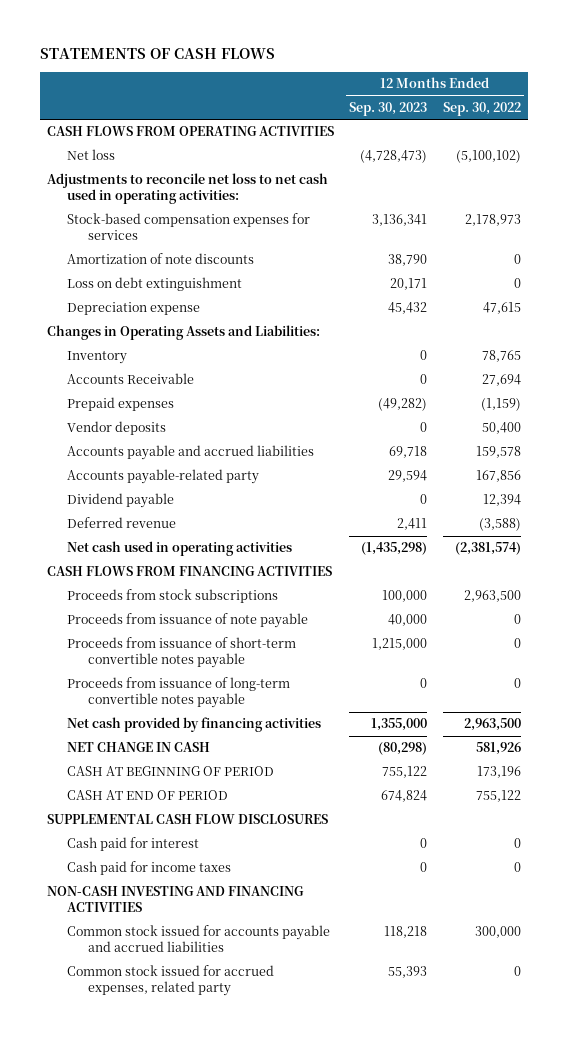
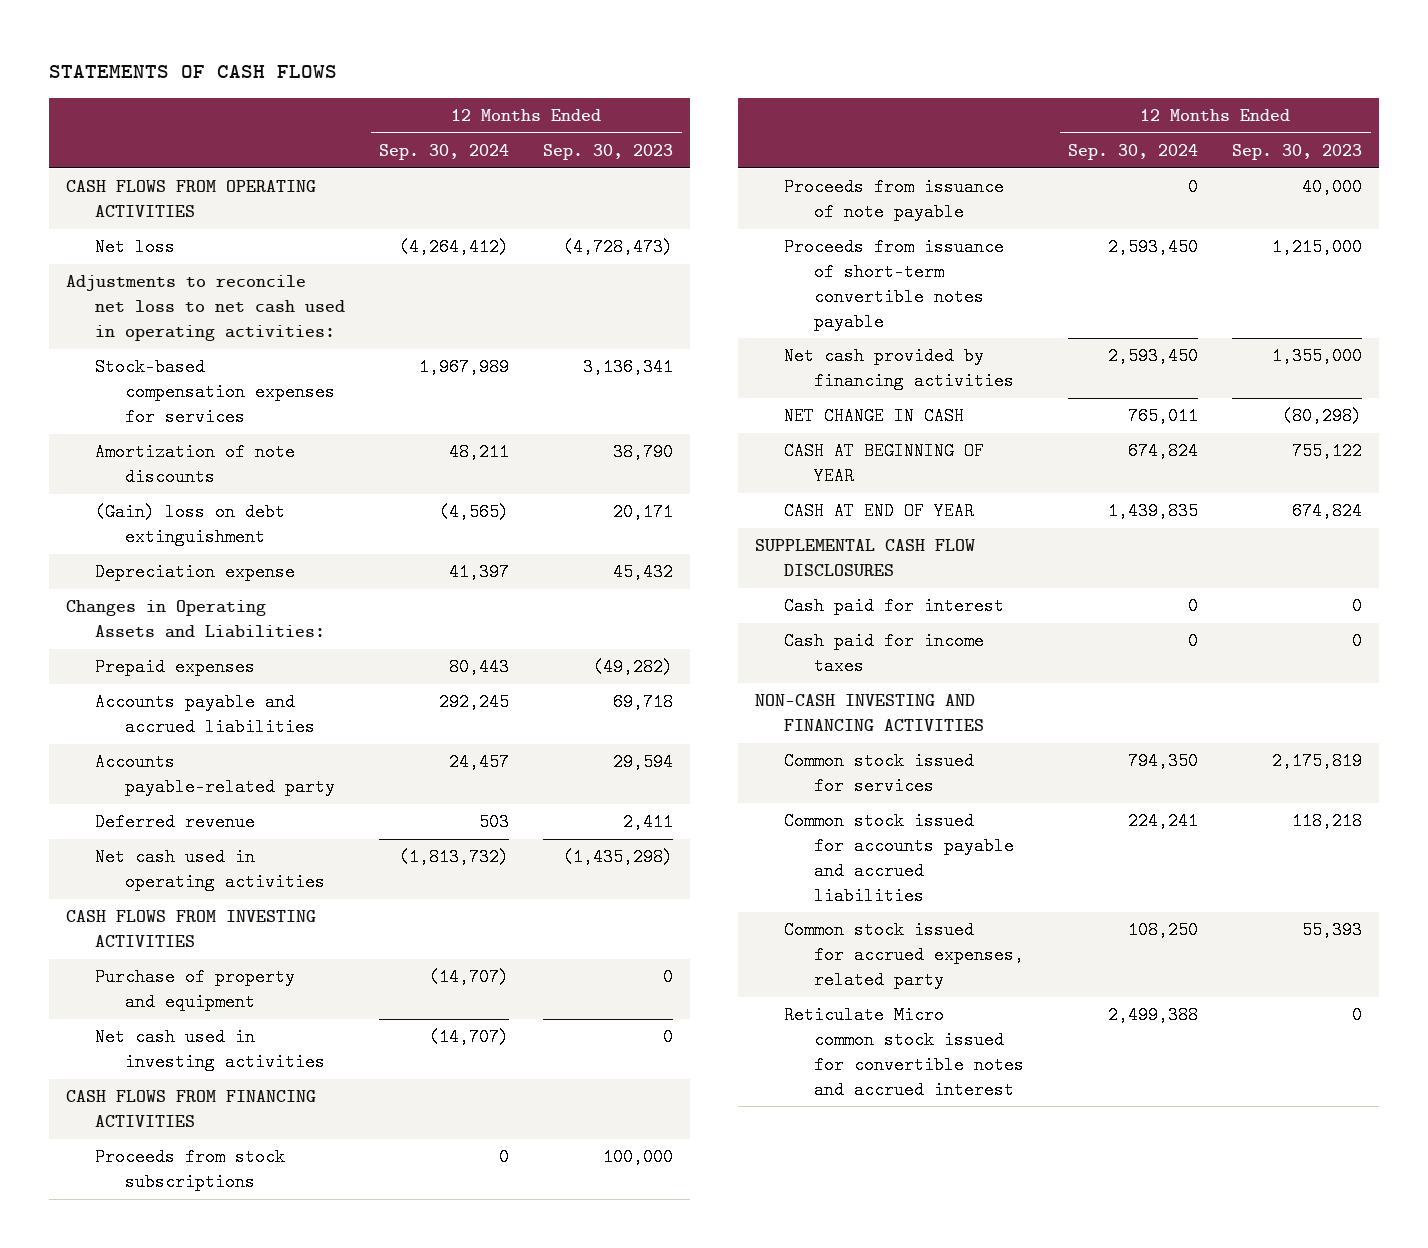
[442,102,521,117] Sep. 30, 2022 -> none
none -> [379,144,510,161] Sep. 30, 2024
[67,277,243,292] Loss on debt extinguishment -> [95,503,286,547] (Gain) loss on debt extinguishment
[67,351,128,365] Inventory -> none
[67,373,195,385] Accounts Receivable -> none
[67,421,167,436] Vendor deposits -> none
[67,493,175,509] Dividend payable -> none
none -> [65,910,316,948] CASH FLOWS FROM INVESTING ACTIVITIES
none -> [95,968,296,1012] Purchase of property and equipment
none -> [95,1028,325,1072] Net cash used in investing activities
[67,677,291,709] Proceeds from issuance of long-term convertible notes payable -> none
[67,766,275,777] CASH AT BEGINNING OF PERIOD -> [784,442,985,486] CASH AT BEGINNING OF YEAR
[67,790,229,801] CASH AT END OF PERIOD -> [784,502,975,521] CASH AT END OF YEAR
none -> [784,752,975,796] Common stock issued for services
none -> [784,1006,1024,1099] Reticulate Micro common stock issued for convertible notes and accrued interest

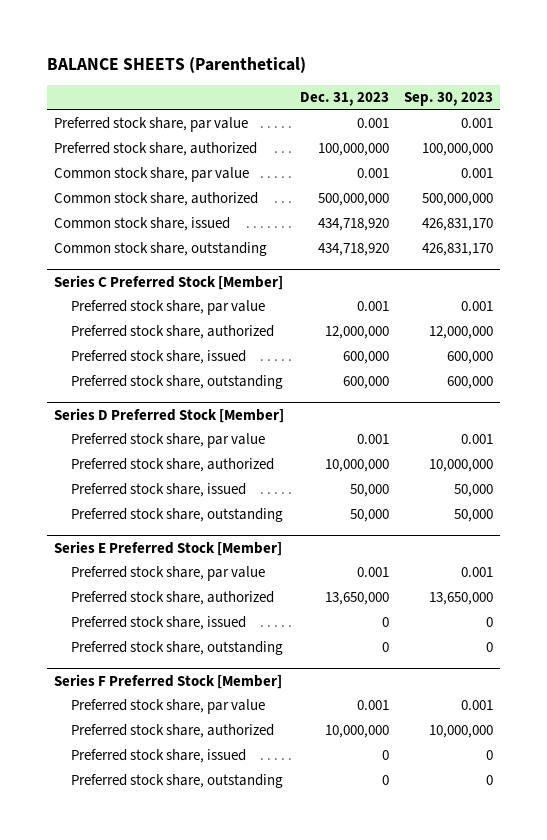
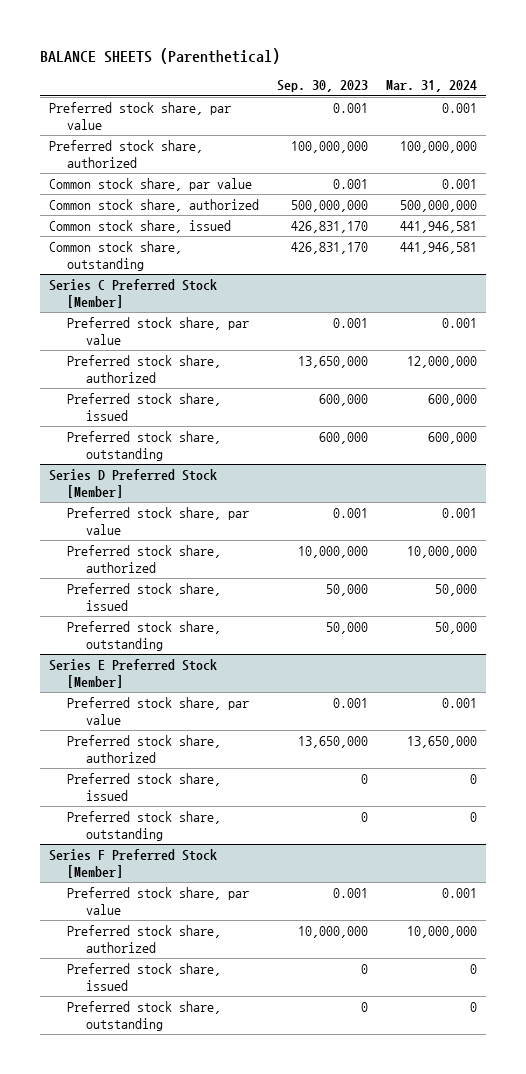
[299,92,389,107] Dec. 31, 2023 -> none
none -> [385,80,477,93] Mar. 31, 2024
[428,326,493,340] 12,000,000 -> [297,355,368,368] 13,650,000

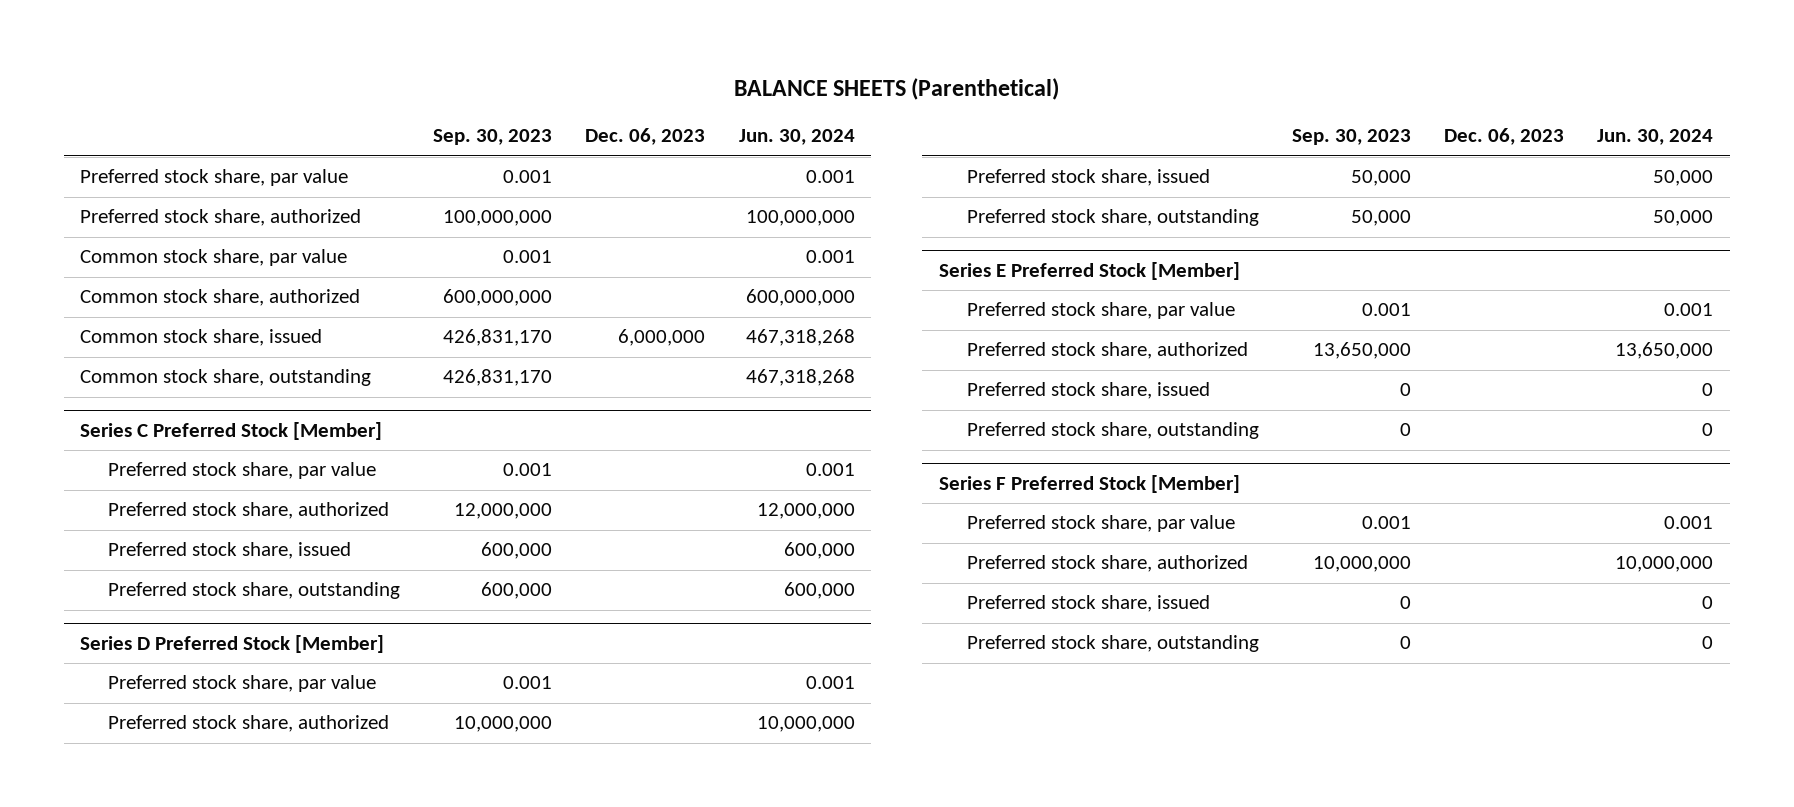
[385,80,477,93] Mar. 31, 2024 -> none
none -> [585,128,706,146] Dec. 06, 2023
none -> [738,129,855,146] Jun. 30, 2024
[290,199,368,212] 500,000,000 -> [443,289,553,307] 600,000,000
[297,355,368,368] 13,650,000 -> [454,503,553,520] 12,000,000

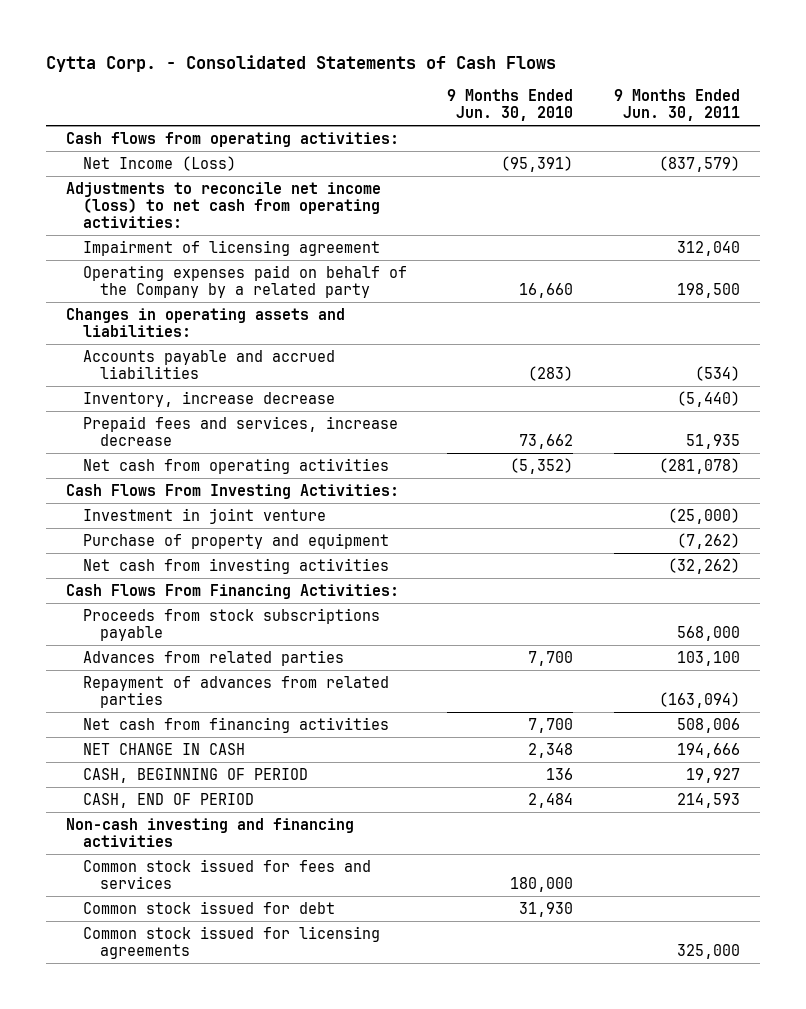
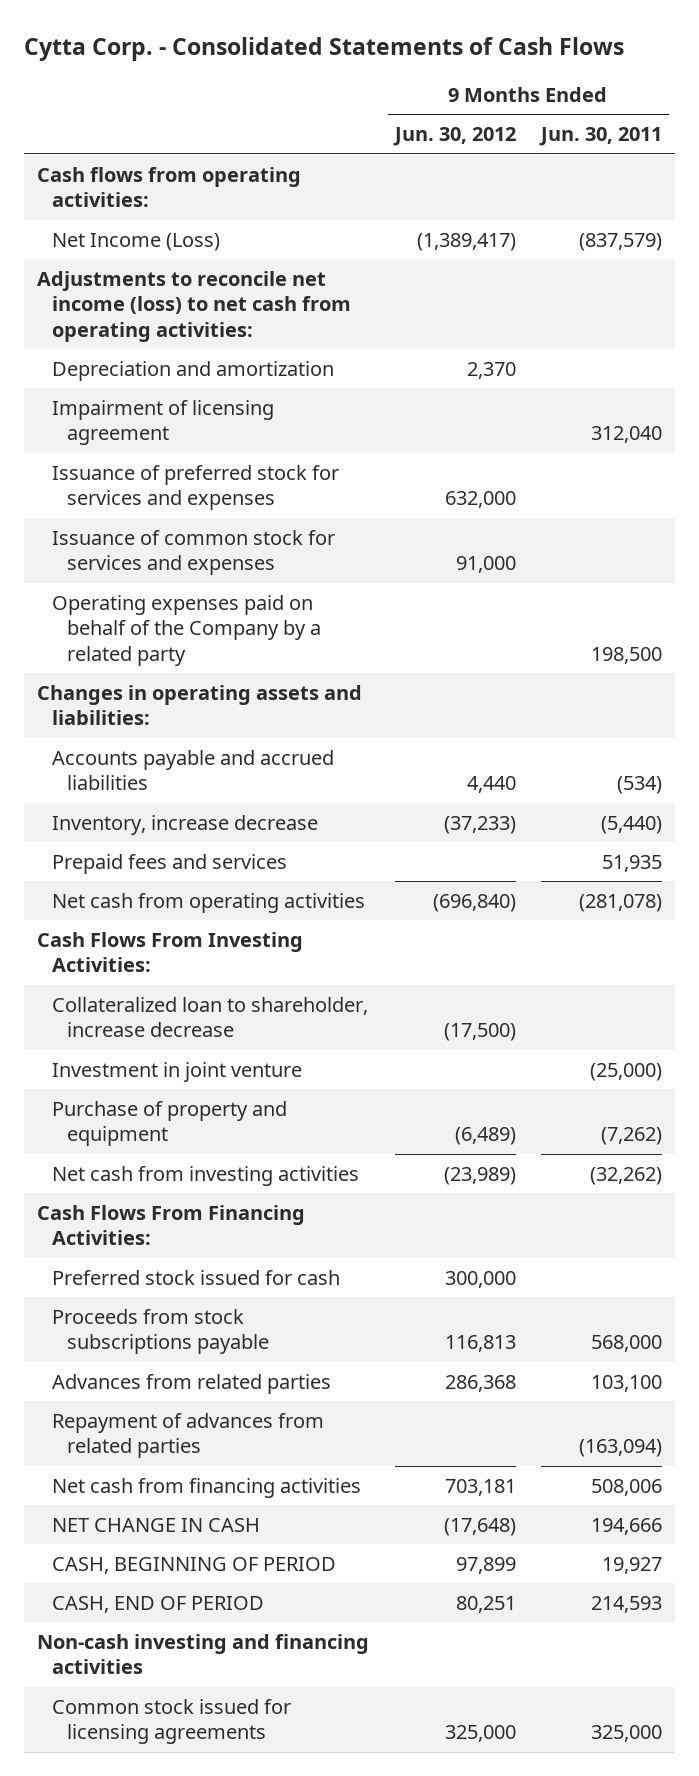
[447,89,574,122] 9 Months Ended Jun. 30, 2010 -> none
none -> [392,127,516,147] Jun. 30, 2012
none -> [52,360,335,381] Depreciation and amortization
none -> [52,464,340,511] Issuance of preferred stock for services and expenses
none -> [52,529,336,576] Issuance of common stock for services and expenses
[83,415,399,446] Prepaid fees and services, increase decrease -> [52,853,288,874] Prepaid fees and services
none -> [52,996,369,1038] Collateralized loan to shareholder, increase decrease
none -> [52,1269,341,1285] Preferred stock issued for cash
[83,858,372,889] Common stock issued for fees and services -> none
[83,900,336,914] Common stock issued for debt -> none

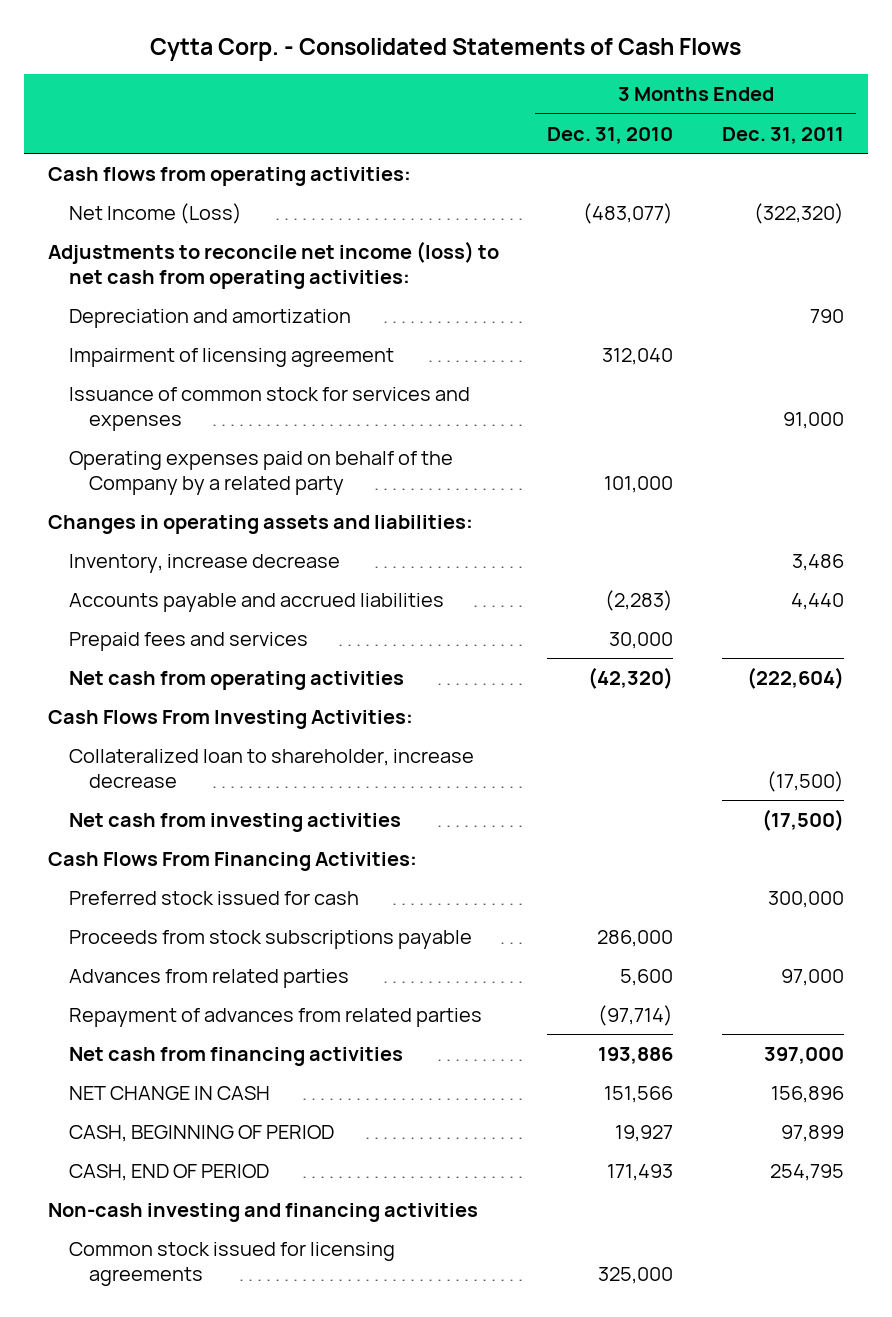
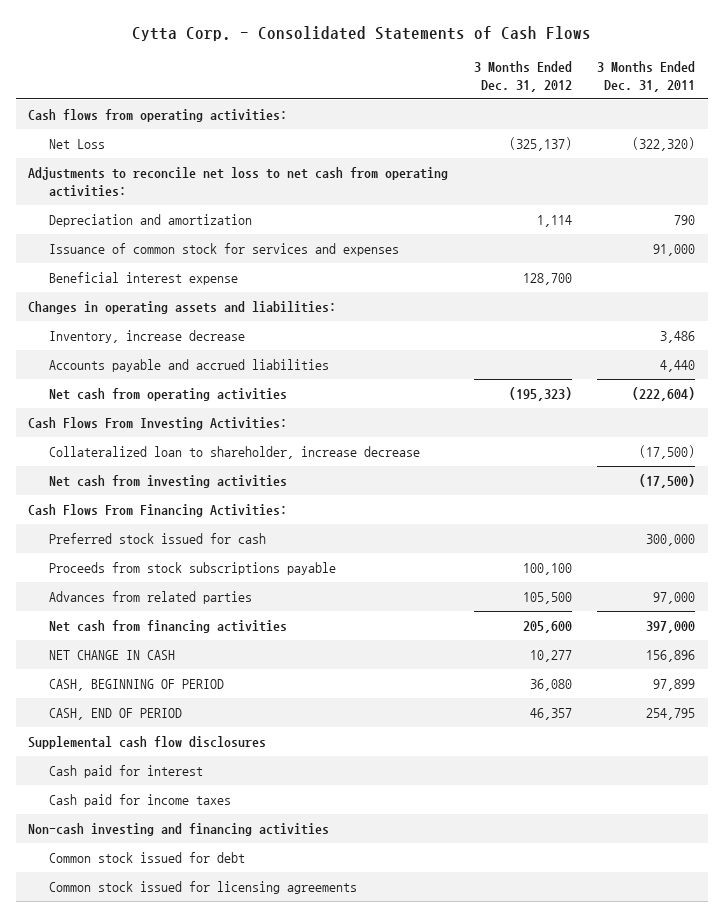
[547,126,674,144] Dec. 31, 2010 -> none
none -> [473,60,572,92] 3 Months Ended Dec. 31, 2012
[68,202,242,224] Net Income (Loss) -> [49,139,106,150] Net Loss
[47,240,499,289] Adjustments to reconcile net income (loss) to net cash from operating activities: -> [28,167,449,197] Adjustments to reconcile net loss to net cash from operating activities:
[68,347,394,367] Impairment of licensing agreement -> none
[68,450,453,495] Operating expenses paid on behalf of the Company by a related party -> none
none -> [49,272,239,286] Beneficial interest expense
[68,631,308,651] Prepaid fees and services -> none
[68,1007,482,1027] Repayment of advances from related parties -> none
none -> [28,736,267,750] Supplemental cash flow disclosures
none -> [49,765,204,779] Cash paid for interest
none -> [49,794,232,808] Cash paid for income taxes
none -> [49,852,246,864] Common stock issued for debt

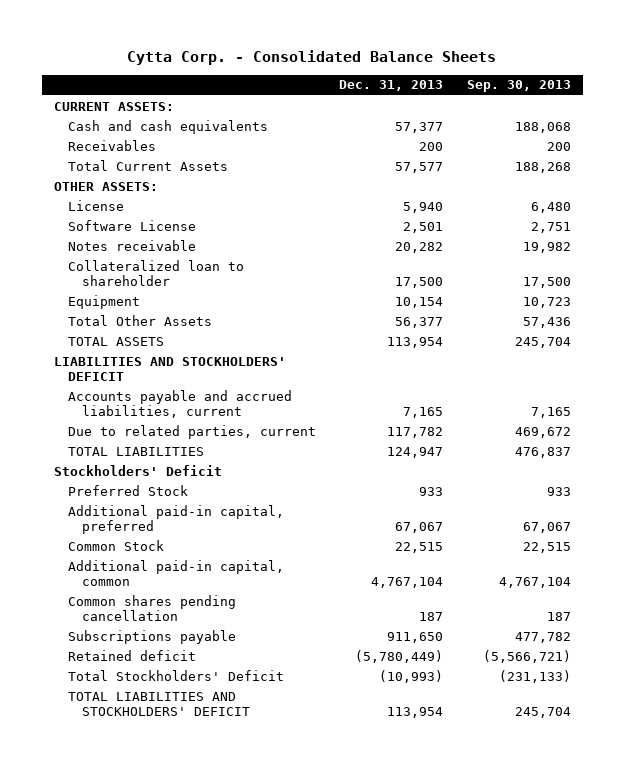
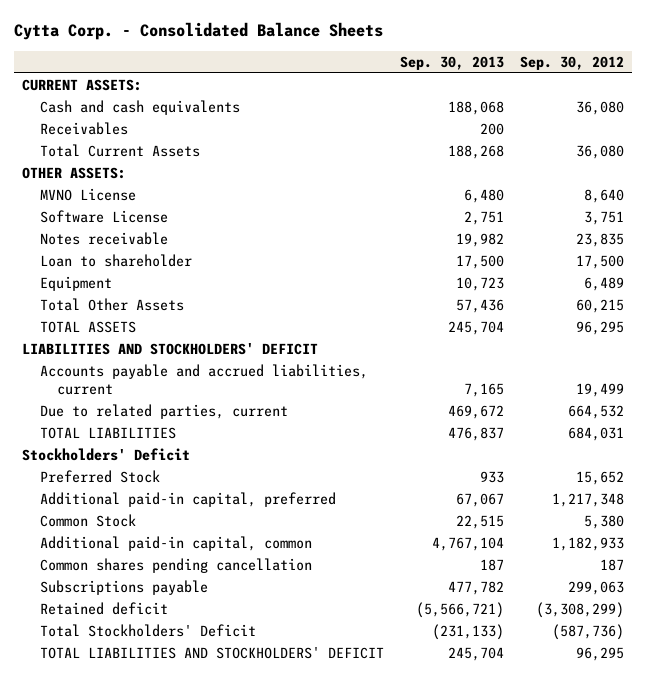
[339,80,444,92] Dec. 31, 2013 -> none
none -> [520,55,625,70] Sep. 30, 2012
[67,199,124,211] License -> [39,188,136,202] MVNO License
[67,259,244,286] Collateralized loan to shareholder -> [39,254,192,268] Loan to shareholder

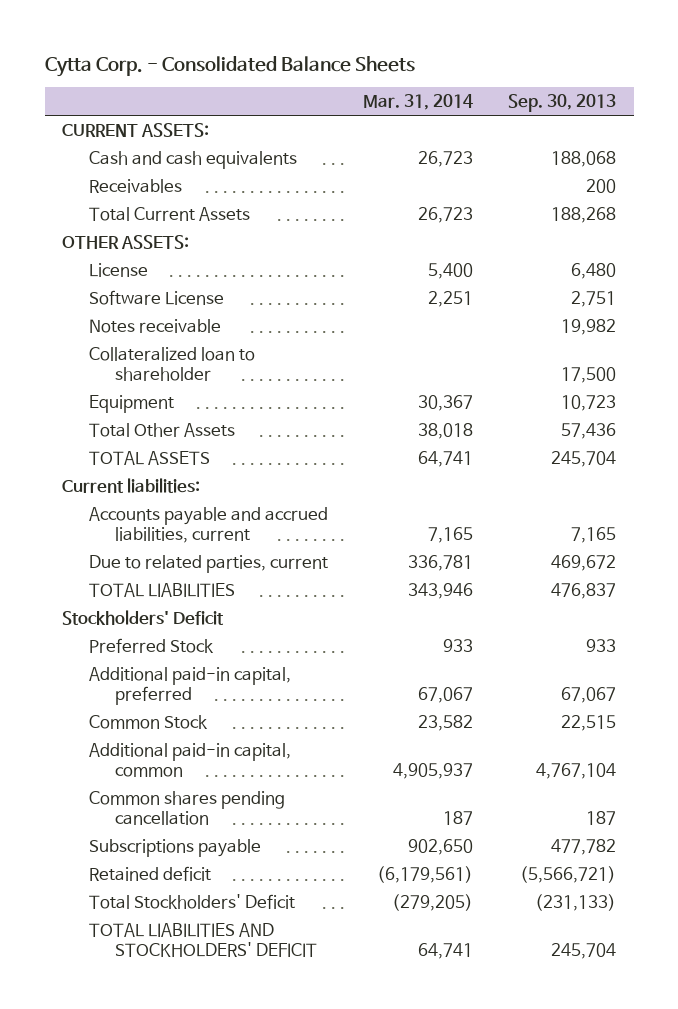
[520,55,625,70] Sep. 30, 2012 -> none
none -> [362,94,473,111] Mar. 31, 2014
[39,188,136,202] MVNO License -> [88,262,148,277] License
[39,254,192,268] Loan to shareholder -> [88,346,255,381] Collateralized loan to shareholder
[22,343,319,356] LIABILITIES AND STOCKHOLDERS' DEFICIT -> none
none -> [62,477,201,493] Current liabilities:

